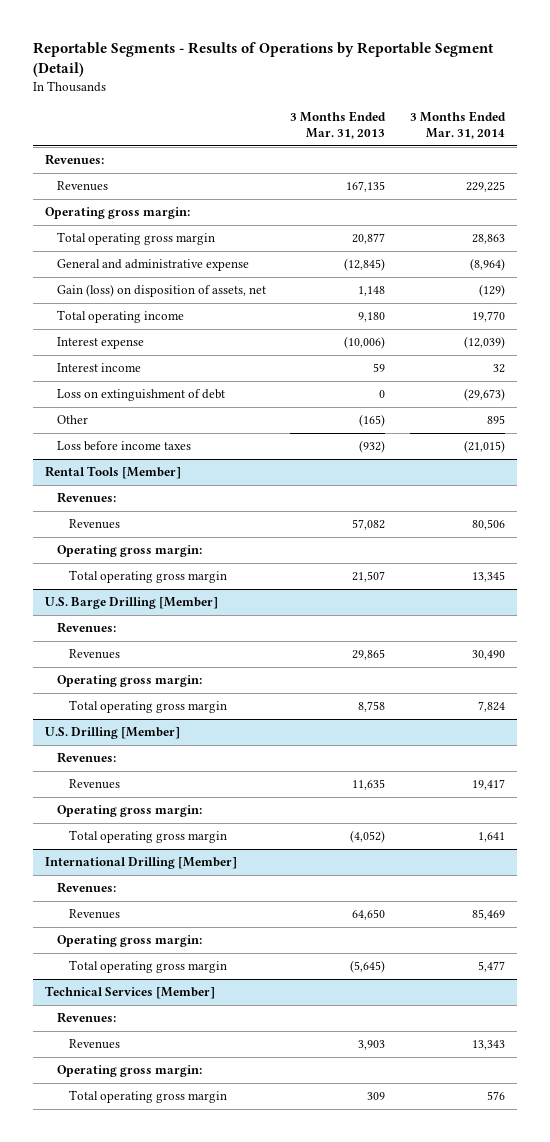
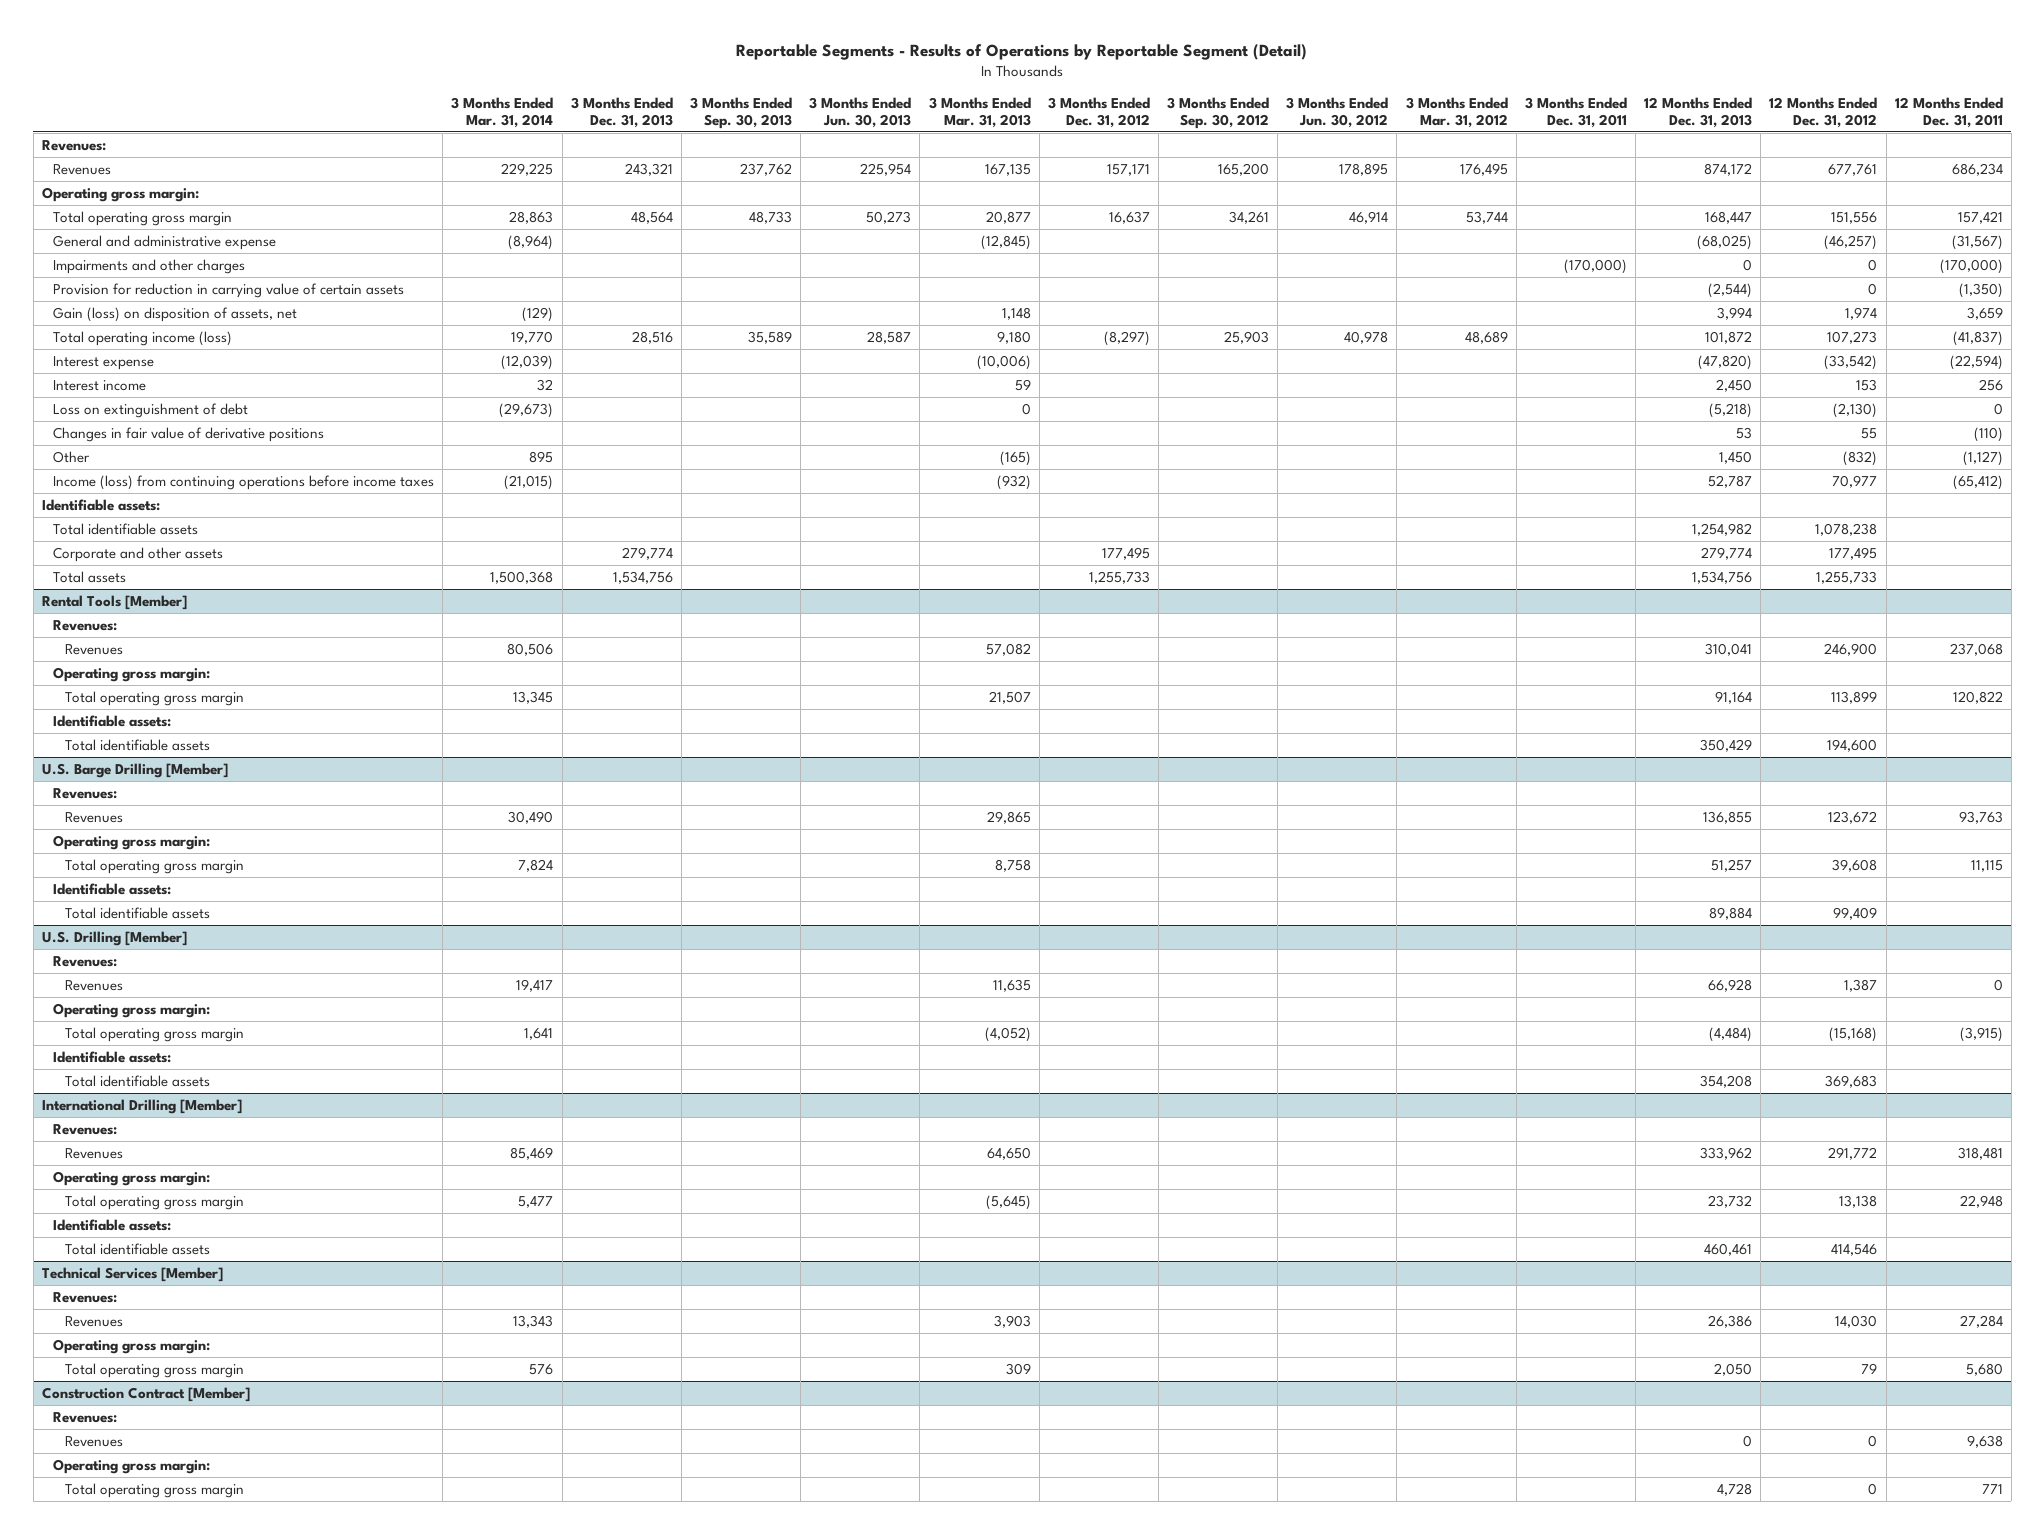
none -> [570,96,673,128] 3 Months Ended Dec. 31, 2013
none -> [689,96,792,129] 3 Months Ended Sep. 30, 2013
none -> [809,96,912,128] 3 Months Ended Jun. 30, 2013
none -> [1047,96,1150,128] 3 Months Ended Dec. 31, 2012
none -> [1167,96,1270,129] 3 Months Ended Sep. 30, 2012
none -> [1286,96,1389,128] 3 Months Ended Jun. 30, 2012
none -> [1405,96,1508,128] 3 Months Ended Mar. 31, 2012
none -> [1524,96,1627,128] 3 Months Ended Dec. 31, 2011
none -> [1644,96,1753,128] 12 Months Ended Dec. 31, 2013
none -> [1769,96,1878,128] 12 Months Ended Dec. 31, 2012
none -> [1894,96,2003,128] 12 Months Ended Dec. 31, 2011
none -> [53,258,246,274] Impairments and other charges
none -> [53,282,405,298] Provision for reduction in carrying value of certain assets
[56,310,184,324] Total operating income -> [53,330,233,346] Total operating income (loss)
none -> [53,426,325,442] Changes in fair value of derivative positions
[56,441,191,452] Loss before income taxes -> [53,474,435,490] Income (loss) from continuing operations before income taxes
none -> [41,498,160,511] Identifiable assets:
none -> [53,522,199,535] Total identifiable assets
none -> [53,546,224,562] Corporate and other assets
none -> [53,570,127,583] Total assets
none -> [53,714,172,727] Identifiable assets:
none -> [64,738,210,751] Total identifiable assets
none -> [53,882,172,895] Identifiable assets:
none -> [64,906,210,919] Total identifiable assets
none -> [53,1050,172,1063] Identifiable assets:
none -> [64,1074,210,1087] Total identifiable assets
none -> [53,1218,172,1231] Identifiable assets:
none -> [64,1242,210,1255] Total identifiable assets
none -> [41,1386,250,1402] Construction Contract [Member]
none -> [53,1411,118,1423] Revenues:
none -> [64,1435,123,1447] Revenues
none -> [53,1458,211,1474] Operating gross margin:
none -> [64,1482,244,1498] Total operating gross margin

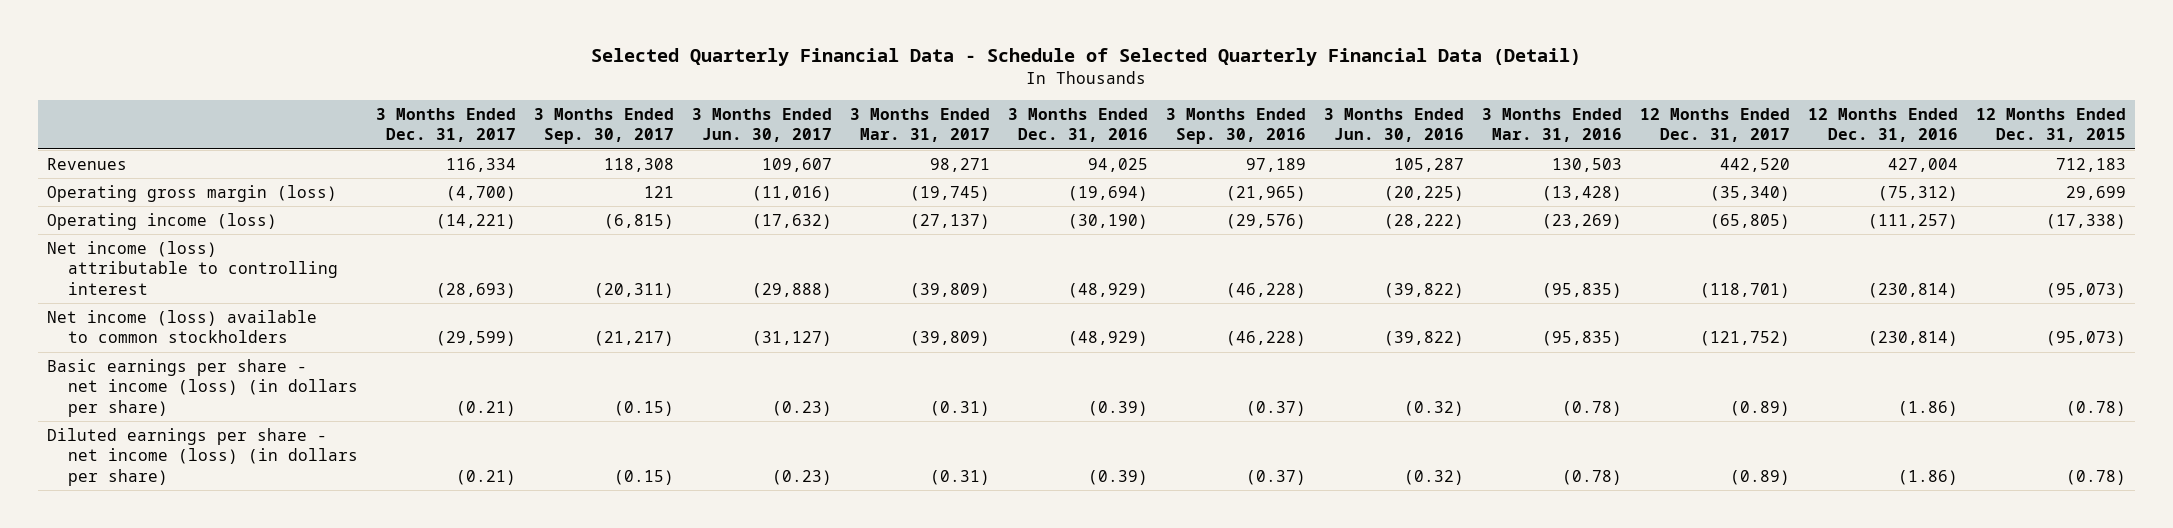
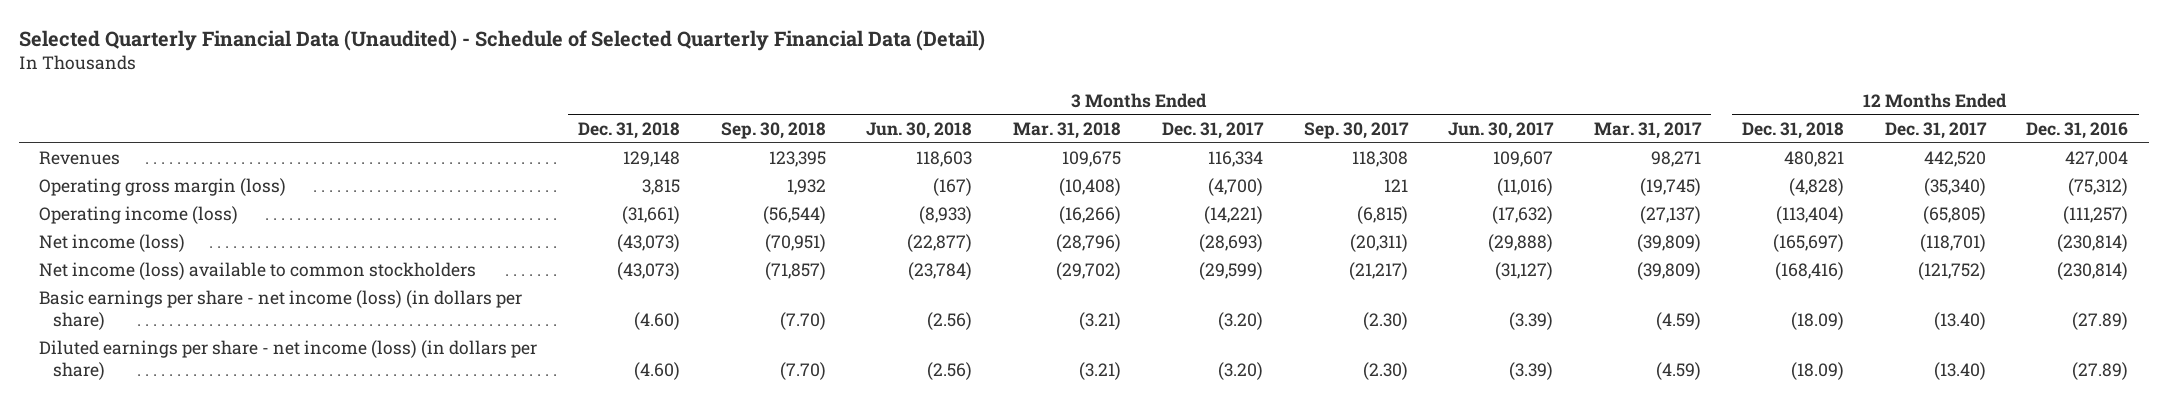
[591,48,1582,67] Selected Quarterly Financial Data - Schedule of Selected Quarterly Financial Data (Detail) -> [18,29,985,51] Selected Quarterly Financial Data (Unaudited) - Schedule of Selected Quarterly Financial Data (Detail)
[1007,107,1148,143] 3 Months Ended Dec. 31, 2016 -> none
[1166,107,1307,145] 3 Months Ended Sep. 30, 2016 -> none
[1324,107,1465,143] 3 Months Ended Jun. 30, 2016 -> none
[1482,107,1623,143] 3 Months Ended Mar. 31, 2016 -> none
[1976,107,2127,143] 12 Months Ended Dec. 31, 2015 -> none
none -> [577,122,680,140] Dec. 31, 2018
none -> [720,122,826,140] Sep. 30, 2018
none -> [866,122,973,140] Jun. 30, 2018
none -> [1013,122,1122,140] Mar. 31, 2018
none -> [1741,122,1844,140] Dec. 31, 2018
[46,240,338,295] Net income (loss) attributable to controlling interest -> [39,234,186,253] Net income (loss)
[455,400,516,416] (0.21) -> [1217,312,1263,331] (3.20)
[613,400,674,416] (0.15) -> [1362,312,1408,331] (2.30)
[771,400,832,416] (0.23) -> [1509,312,1554,331] (3.39)
[929,400,990,416] (0.31) -> [1656,312,1702,331] (4.59)
[1730,400,1791,416] (0.89) -> [1933,312,1986,331] (13.40)
[1898,400,1959,416] (1.86) -> [2072,312,2129,331] (27.89)
[455,469,516,485] (0.21) -> [1217,362,1263,381] (3.20)
[613,469,674,485] (0.15) -> [1362,362,1408,381] (2.30)
[771,469,832,485] (0.23) -> [1509,362,1554,381] (3.39)
[929,469,990,485] (0.31) -> [1656,362,1702,381] (4.59)
[1730,469,1791,485] (0.89) -> [1933,362,1986,381] (13.40)
[1898,469,1959,485] (1.86) -> [2072,362,2129,381] (27.89)

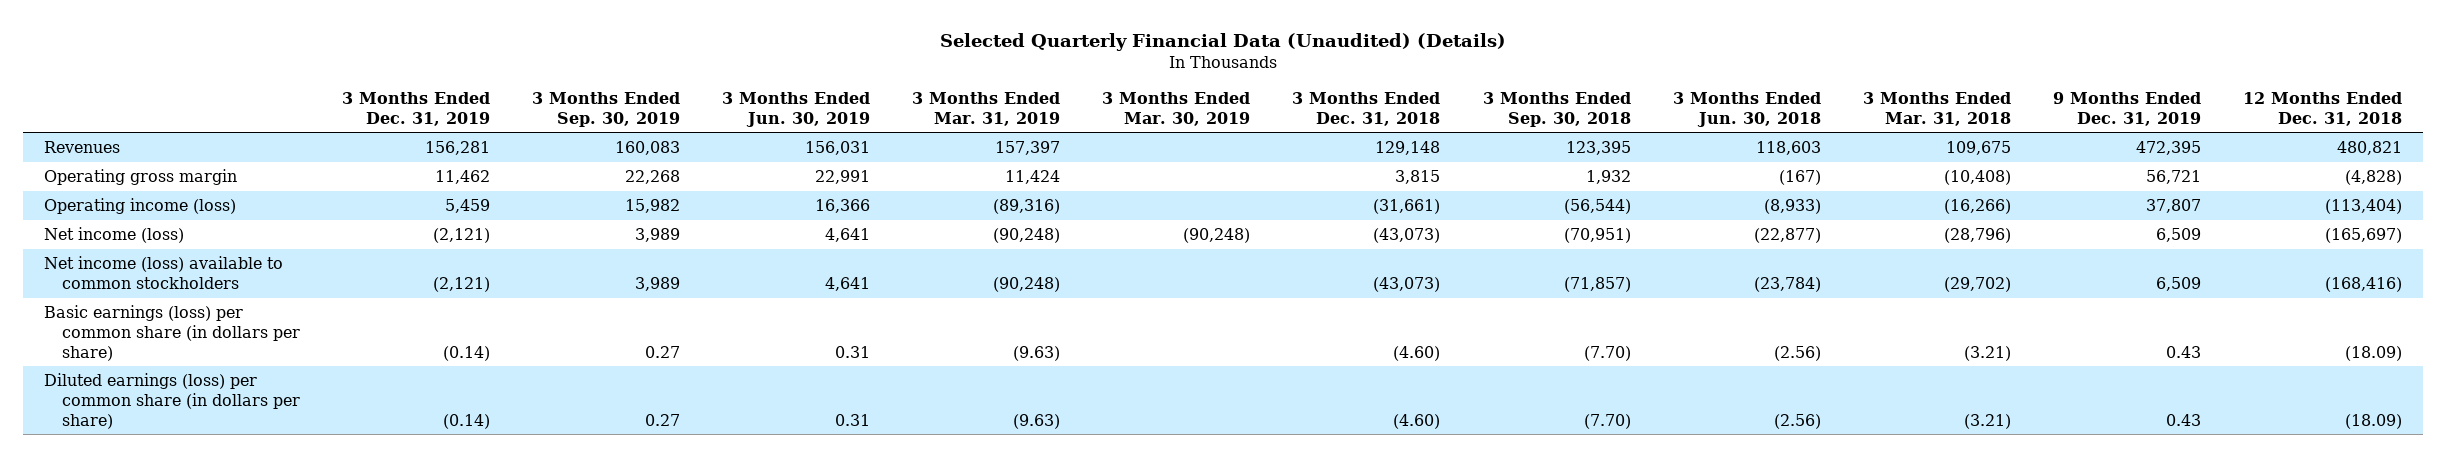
[18,29,985,51] Selected Quarterly Financial Data (Unaudited) - Schedule of Selected Quarterly Financial Data (Detail) -> [940,33,1507,52] Selected Quarterly Financial Data (Unaudited) (Details)
[1161,122,1264,140] Dec. 31, 2017 -> none
[1303,122,1409,140] Sep. 30, 2017 -> none
[1448,122,1555,140] Jun. 30, 2017 -> none
[1594,122,1703,140] Mar. 31, 2017 -> none
[1884,122,1987,140] Dec. 31, 2017 -> none
[2026,122,2129,140] Dec. 31, 2016 -> none
none -> [341,91,490,126] 3 Months Ended Dec. 31, 2019
none -> [532,91,681,127] 3 Months Ended Sep. 30, 2019
none -> [722,91,871,127] 3 Months Ended Jun. 30, 2019
none -> [912,91,1061,126] 3 Months Ended Mar. 31, 2019
none -> [1102,91,1251,126] 3 Months Ended Mar. 30, 2019
none -> [2052,91,2201,126] 9 Months Ended Dec. 31, 2019
[39,178,287,197] Operating gross margin (loss) -> [44,169,238,186] Operating gross margin
[39,290,523,331] Basic earnings per share - net income (loss) (in dollars per share) -> [44,305,300,361] Basic earnings (loss) per common share (in dollars per share)
[39,340,538,381] Diluted earnings per share - net income (loss) (in dollars per share) -> [44,373,300,429] Diluted earnings (loss) per common share (in dollars per share)

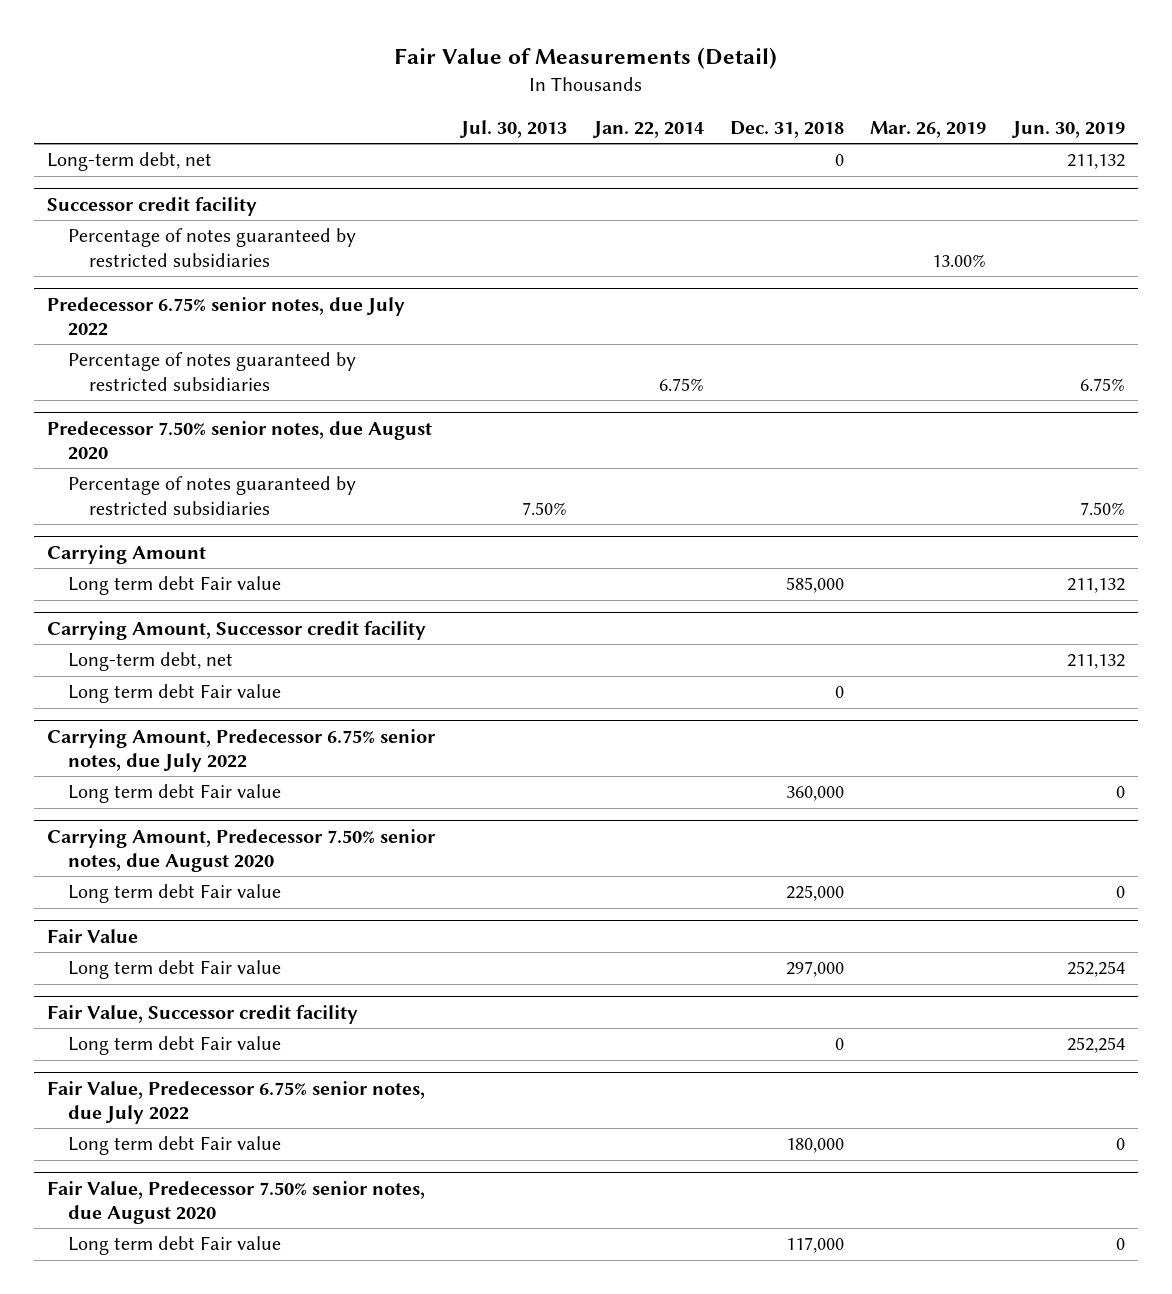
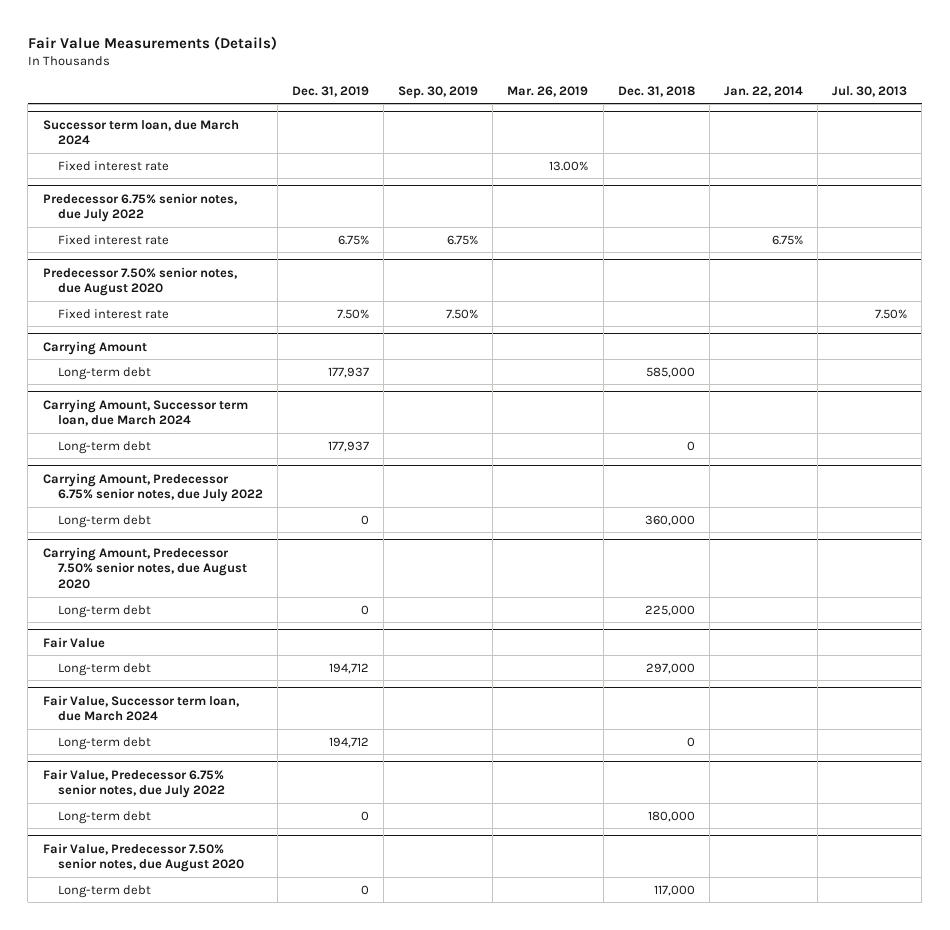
[393,47,777,70] Fair Value of Measurements (Detail) -> [27,36,277,51] Fair Value Measurements (Details)
[1010,120,1125,138] Jun. 30, 2019 -> none
none -> [291,85,369,97] Dec. 31, 2019
none -> [398,85,479,99] Sep. 30, 2019
[46,152,212,172] Long-term debt, net -> none
[46,196,257,216] Successor credit facility -> [42,119,239,146] Successor term loan, due March 2024
[68,228,357,267] Percentage of notes guaranteed by restricted subsidiaries -> [57,160,169,171] Fixed interest rate
[68,352,357,391] Percentage of notes guaranteed by restricted subsidiaries -> [57,234,169,245] Fixed interest rate
[68,476,357,515] Percentage of notes guaranteed by restricted subsidiaries -> [57,308,169,319] Fixed interest rate
[46,620,426,640] Carrying Amount, Successor credit facility -> none
[68,652,234,672] Long-term debt, net -> none
[68,576,282,596] Long term debt Fair value -> [57,366,151,380] Long-term debt
none -> [42,398,248,427] Carrying Amount, Successor term loan, due March 2024
[68,684,282,704] Long term debt Fair value -> [57,440,151,454] Long-term debt
[68,784,282,804] Long term debt Fair value -> [57,514,151,528] Long-term debt
[68,884,282,904] Long term debt Fair value -> [57,604,151,618] Long-term debt
[46,1004,358,1024] Fair Value, Successor credit facility -> none
[68,960,282,980] Long term debt Fair value -> [57,662,151,676] Long-term debt
none -> [42,694,239,722] Fair Value, Successor term loan, due March 2024
[68,1036,282,1056] Long term debt Fair value -> [57,736,151,750] Long-term debt
[68,1136,282,1156] Long term debt Fair value -> [57,810,151,824] Long-term debt
[68,1236,282,1256] Long term debt Fair value -> [57,884,151,898] Long-term debt

